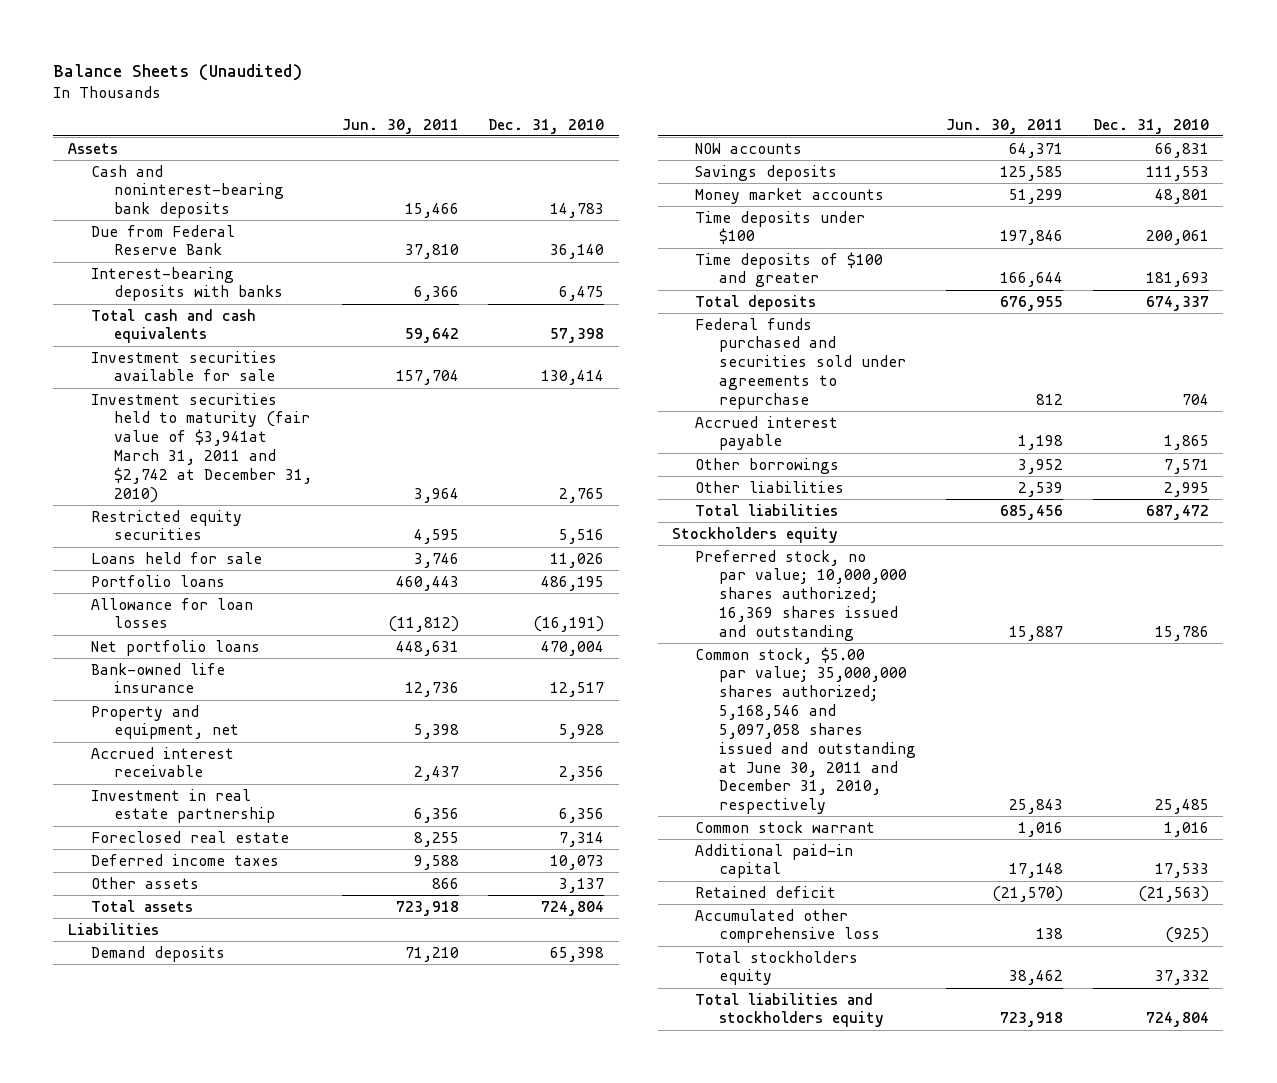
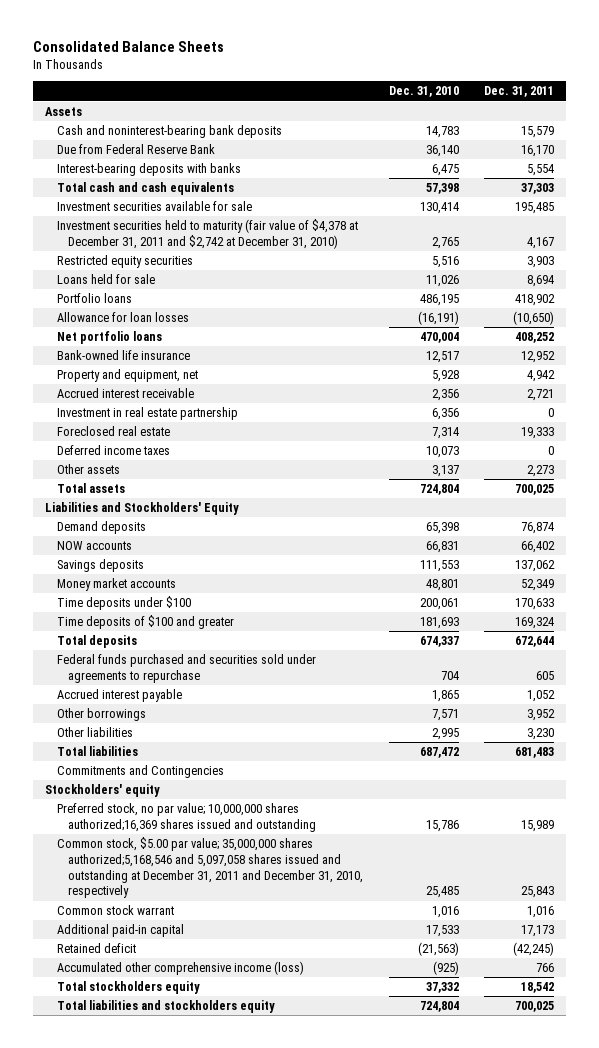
[53,64,303,82] Balance Sheets (Unaudited) -> [32,41,224,53] Consolidated Balance Sheets
[341,118,459,134] Jun. 30, 2011 -> none
none -> [483,86,554,98] Dec. 31, 2011
[91,392,313,503] Investment securities held to maturity (fair value of $3,941at March 31, 2011 and $2,742 at December 31, 2010) -> [56,218,358,249] Investment securities held to maturity (fair value of $4,378 at December 31, 2011 and $2,742 at December 31, 2010)
[68,922,160,935] Liabilities -> none
none -> [45,501,240,515] Liabilities and Stockholders' Equity
none -> [56,764,224,778] Commitments and Contingencies
[672,526,839,543] Stockholders equity -> [45,783,161,797] Stockholders' equity
[695,549,907,641] Preferred stock, no par value; 10,000,000 shares authorized; 16,369 shares issued and outstanding -> [56,802,317,832] Preferred stock, no par value; 10,000,000 shares authorized;16,369 shares issued and outstanding
[695,646,916,815] Common stock, $5.00 par value; 35,000,000 shares authorized; 5,168,546 and 5,097,058 shares issued and outstanding at June 30, 2011 and December 31, 2010, respectively -> [56,836,364,899] Common stock, $5.00 par value; 35,000,000 shares authorized;5,168,546 and 5,097,058 shares issued and outstanding at December 31, 2011 and December 31, 2010, respectively
[695,908,880,944] Accumulated other comprehensive loss -> [56,960,304,975] Accumulated other comprehensive income (loss)

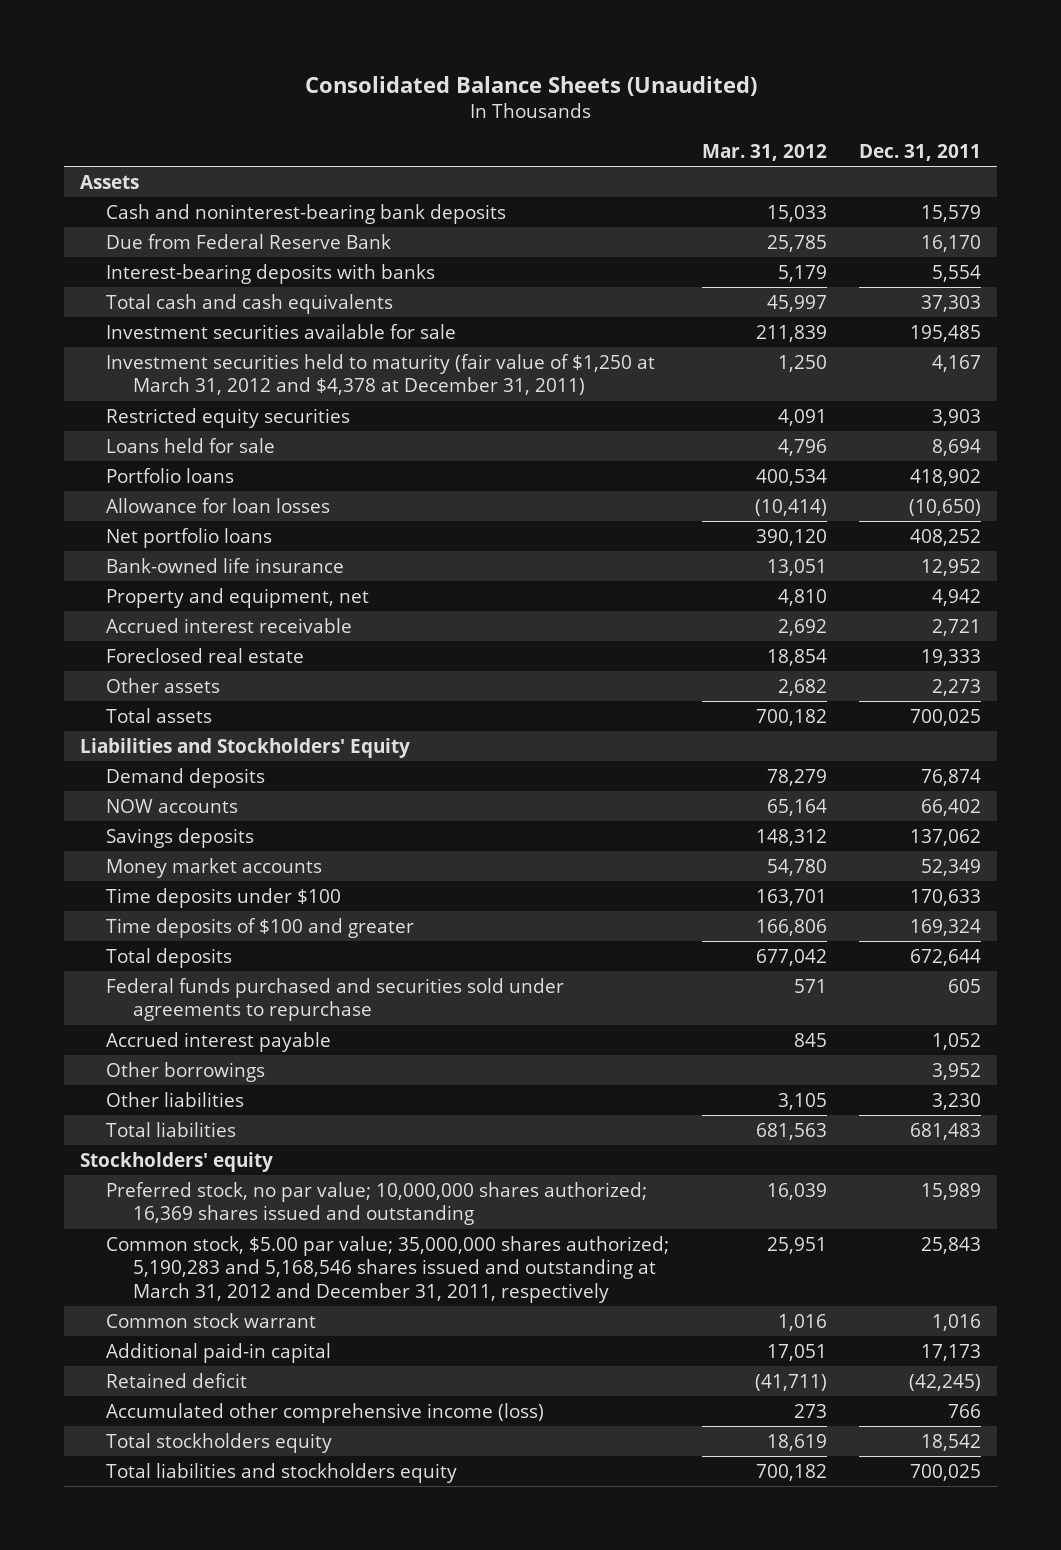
[32,41,224,53] Consolidated Balance Sheets -> [304,75,757,96] Consolidated Balance Sheets (Unaudited)
[388,86,459,98] Dec. 31, 2010 -> none
none -> [701,143,827,161] Mar. 31, 2012
[56,218,358,249] Investment securities held to maturity (fair value of $4,378 at December 31, 2011 and $2,742 at December 31, 2010) -> [106,353,656,396] Investment securities held to maturity (fair value of $1,250 at March 31, 2012 and $4,378 at December 31, 2011)
[56,406,238,420] Investment in real estate partnership -> none
[56,444,170,455] Deferred income taxes -> none
[56,764,224,778] Commitments and Contingencies -> none
[56,802,317,832] Preferred stock, no par value; 10,000,000 shares authorized;16,369 shares issued and outstanding -> [106,1181,648,1226] Preferred stock, no par value; 10,000,000 shares authorized; 16,369 shares issued and outstanding
[56,836,364,899] Common stock, $5.00 par value; 35,000,000 shares authorized;5,168,546 and 5,097,058 shares issued and outstanding at December 31, 2011 and December 31, 2010, respectively -> [106,1235,670,1303] Common stock, $5.00 par value; 35,000,000 shares authorized; 5,190,283 and 5,168,546 shares issued and outstanding at March 31, 2012 and December 31, 2011, respectively

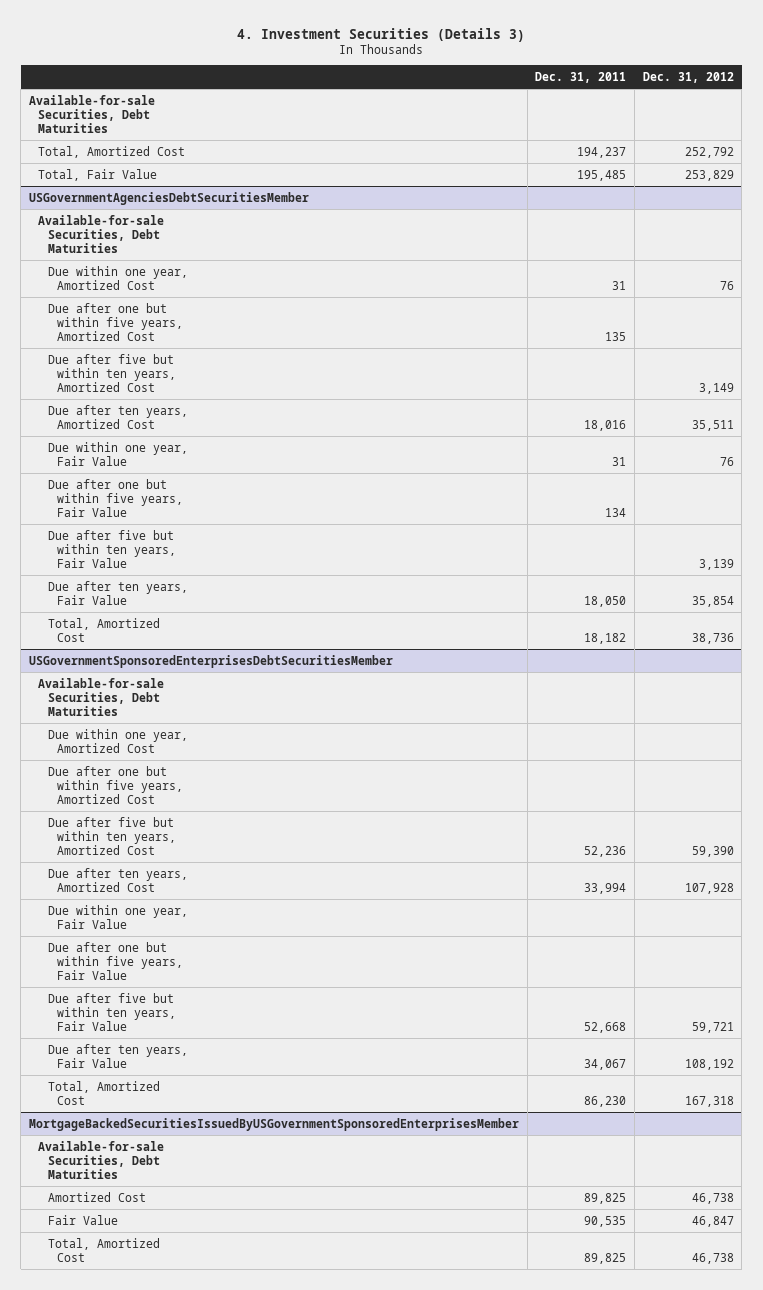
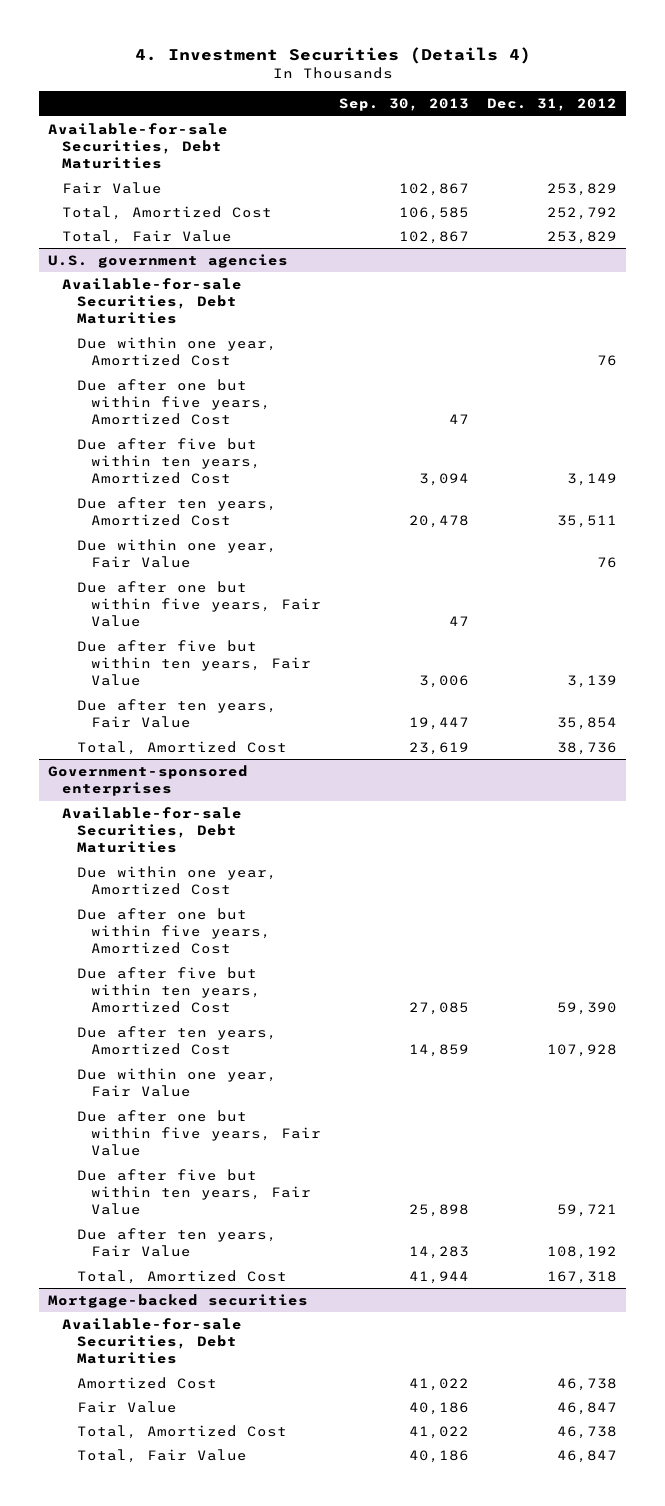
[237,27,526,42] 4. Investment Securities (Details 3) -> [134,46,531,64] 4. Investment Securities (Details 4)
[535,71,627,83] Dec. 31, 2011 -> none
none -> [339,98,470,112] Sep. 30, 2013
none -> [62,181,163,194] Fair Value
[28,191,309,205] USGovernmentAgenciesDebtSecuritiesMember -> none
none -> [48,253,289,268] U.S. government agencies
[28,654,393,668] USGovernmentSponsoredEnterprisesDebtSecuritiesMember -> none
none -> [48,764,249,797] Government-sponsored enterprises
[28,1117,519,1131] MortgageBackedSecuritiesIssuedByUSGovernmentSponsoredEnterprisesMember -> none
none -> [48,1293,309,1308] Mortgage-backed securities
none -> [76,1448,247,1463] Total, Fair Value

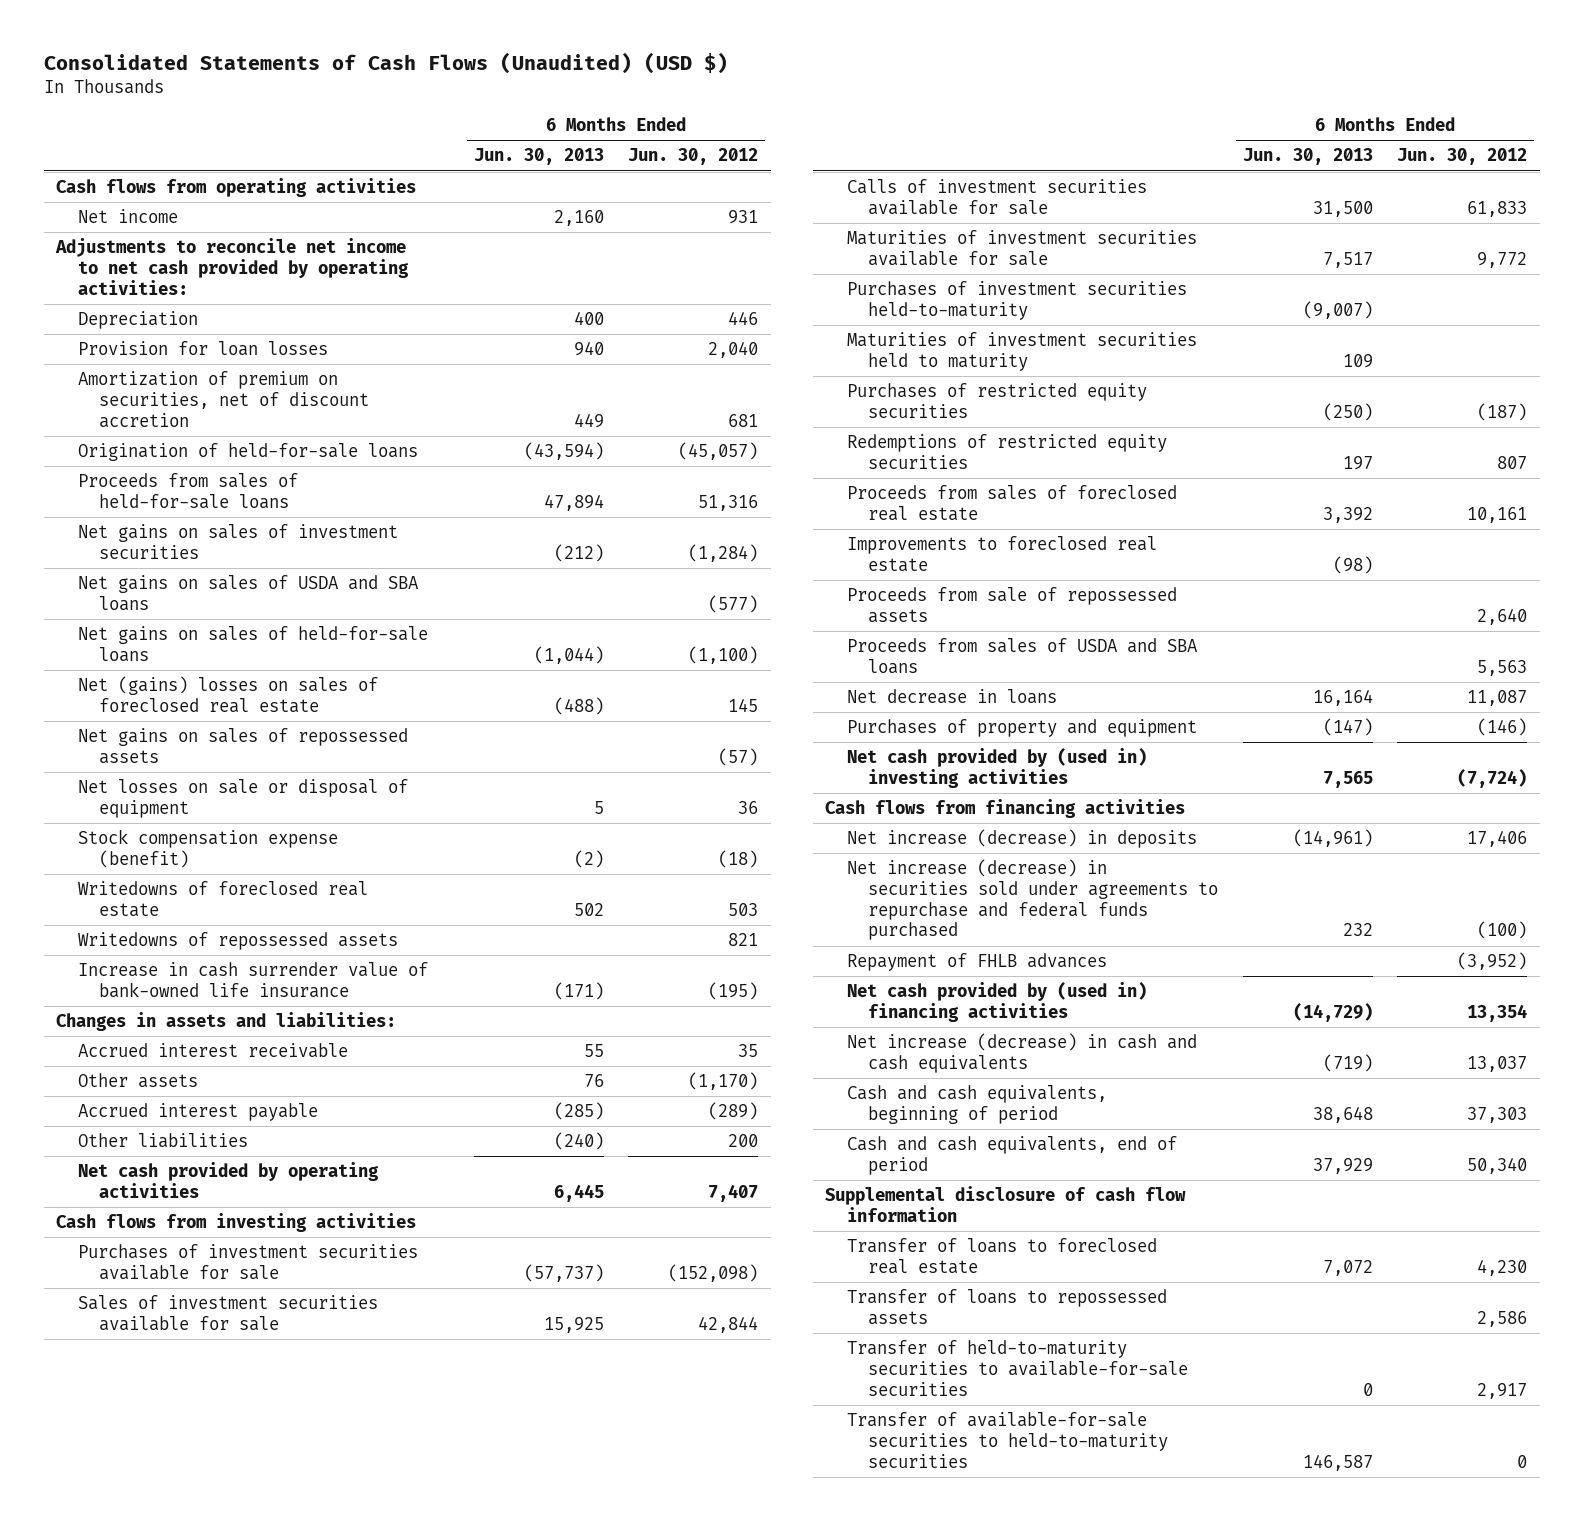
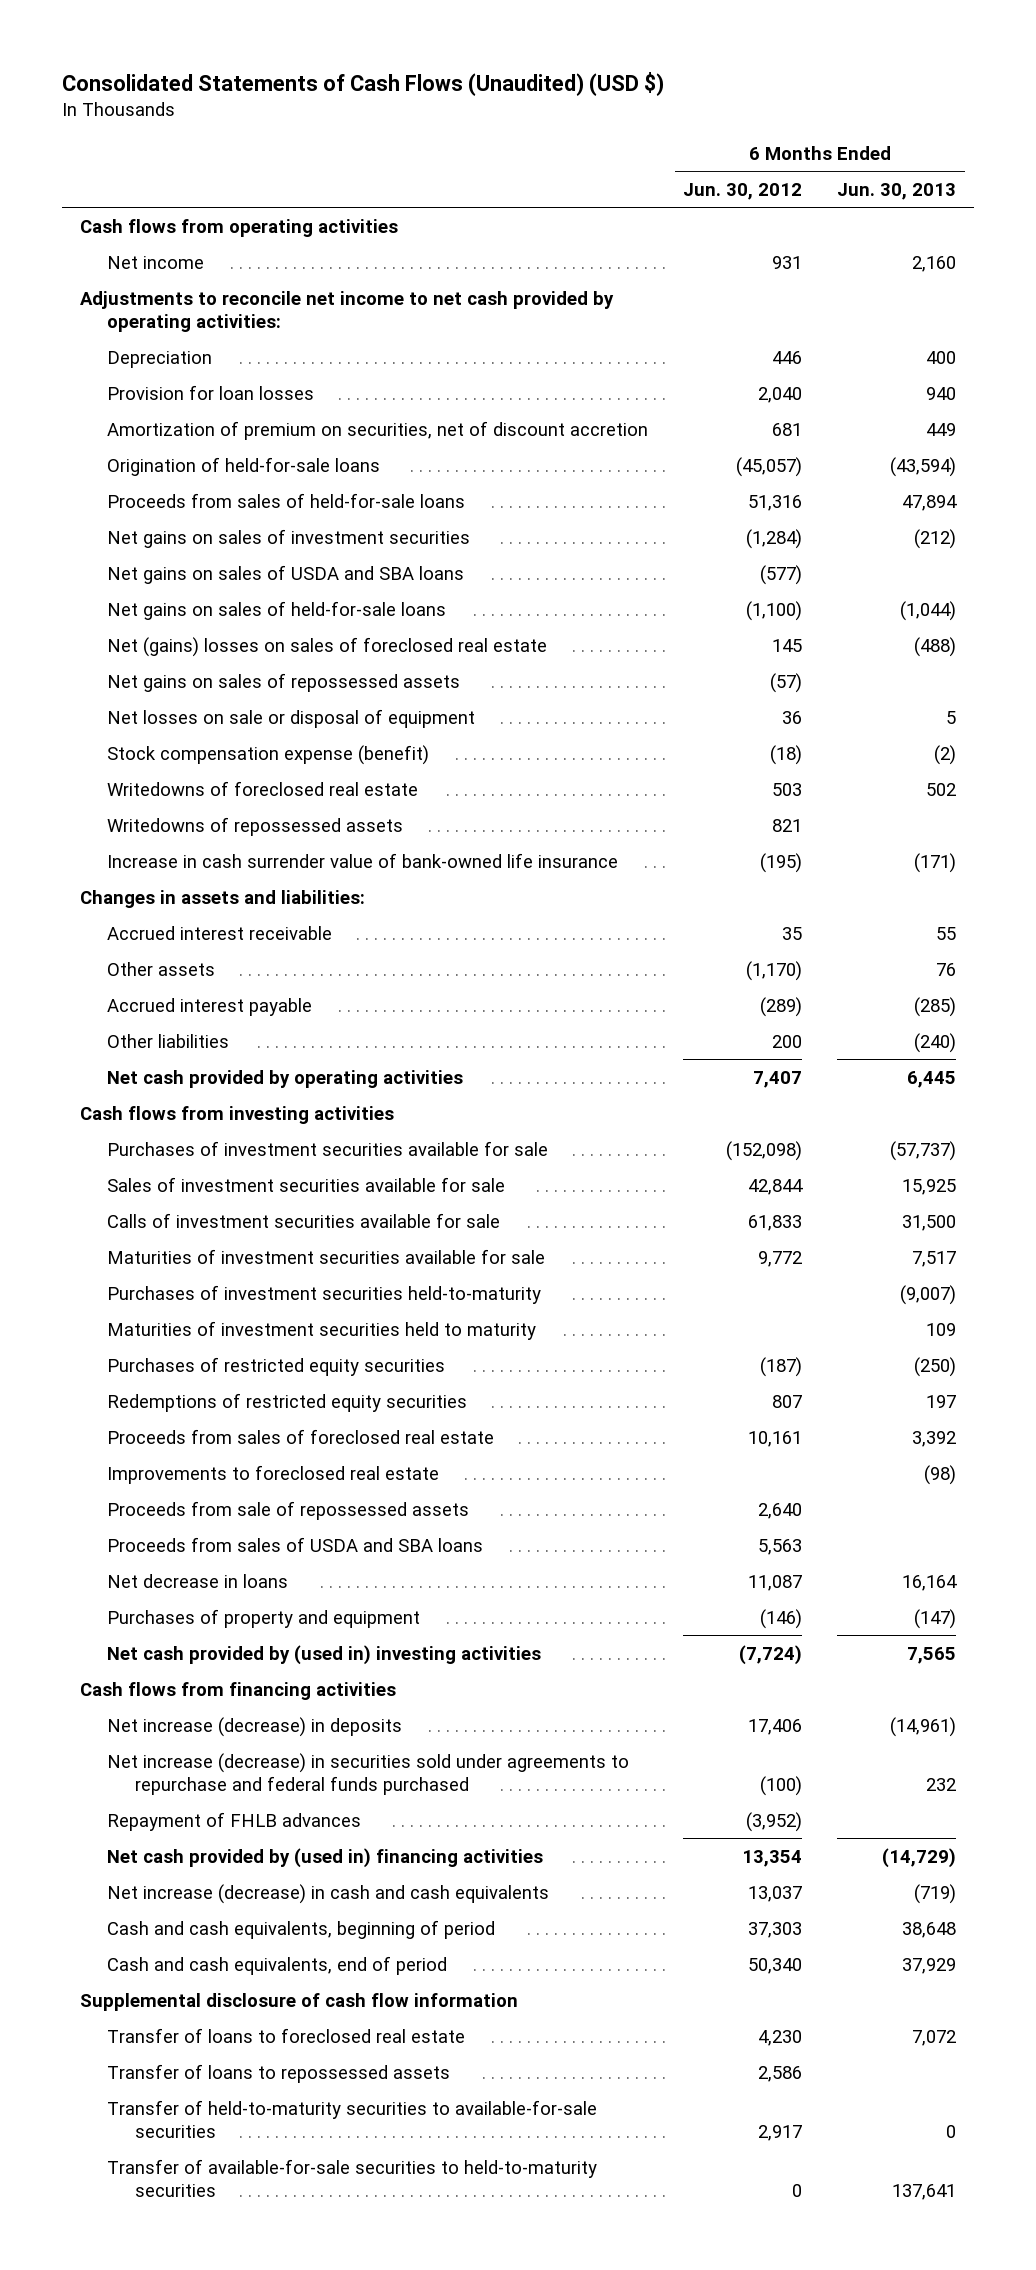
[1302,1453,1373,1471] 146,587 -> [892,2183,957,2200] 137,641

